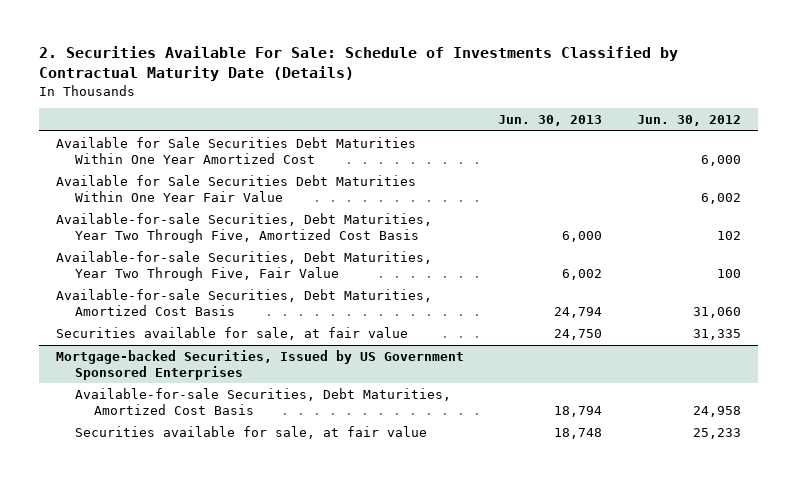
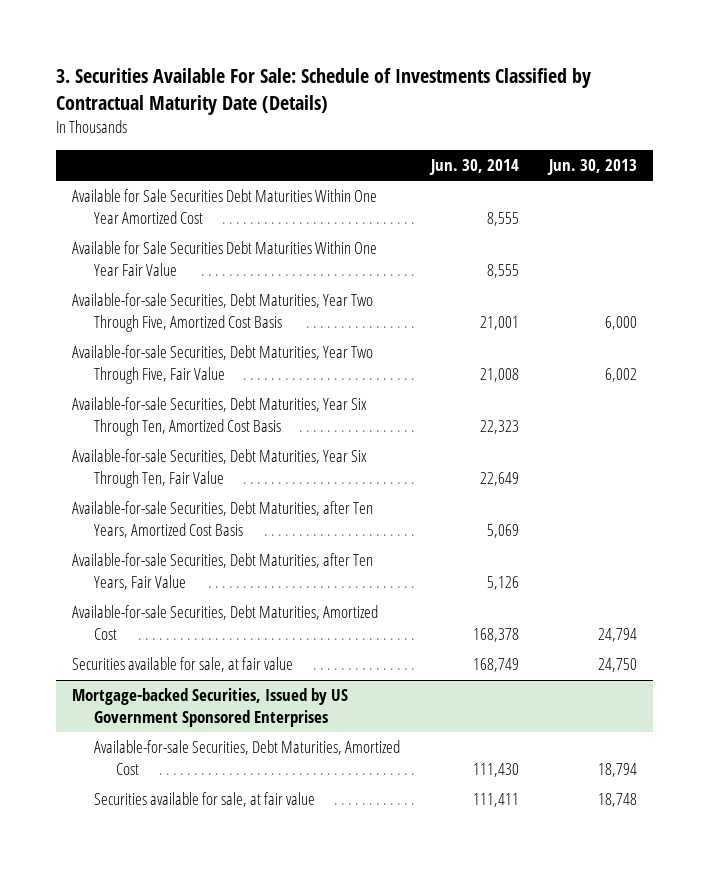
[38,46,678,82] 2. Securities Available For Sale: Schedule of Investments Classified by Contractual Maturity Date (Details) -> [56,67,592,115] 3. Securities Available For Sale: Schedule of Investments Classified by Contractual Maturity Date (Details)
[636,115,741,127] Jun. 30, 2012 -> none
none -> [428,159,519,176] Jun. 30, 2014
none -> [71,397,367,436] Available-for-sale Securities, Debt Maturities, Year Six Through Ten, Amortized Cost Basis
none -> [71,449,367,488] Available-for-sale Securities, Debt Maturities, Year Six Through Ten, Fair Value
none -> [71,501,373,538] Available-for-sale Securities, Debt Maturities, after Ten Years, Amortized Cost Basis
none -> [71,553,373,590] Available-for-sale Securities, Debt Maturities, after Ten Years, Fair Value
[55,288,432,316] Available-for-sale Securities, Debt Maturities, Amortized Cost Basis -> [71,605,378,640] Available-for-sale Securities, Debt Maturities, Amortized Cost
[75,387,452,415] Available-for-sale Securities, Debt Maturities, Amortized Cost Basis -> [93,740,400,775] Available-for-sale Securities, Debt Maturities, Amortized Cost

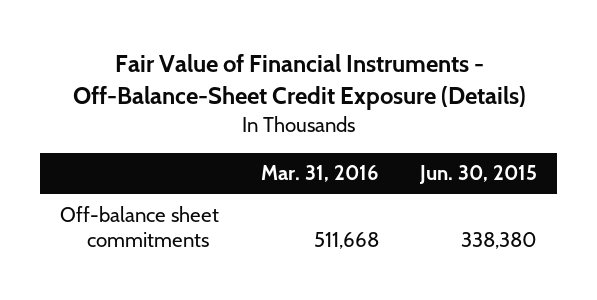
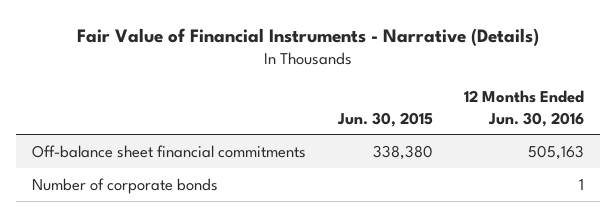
[72,53,526,111] Fair Value of Financial Instruments - Off-Balance-Sheet Credit Exposure (Details) -> [77,27,540,46] Fair Value of Financial Instruments - Narrative (Details)
[260,165,379,183] Mar. 31, 2016 -> none
none -> [464,90,585,127] 12 Months Ended Jun. 30, 2016
[60,205,220,248] Off-balance sheet commitments -> [31,144,306,158] Off-balance sheet financial commitments
none -> [31,177,218,194] Number of corporate bonds

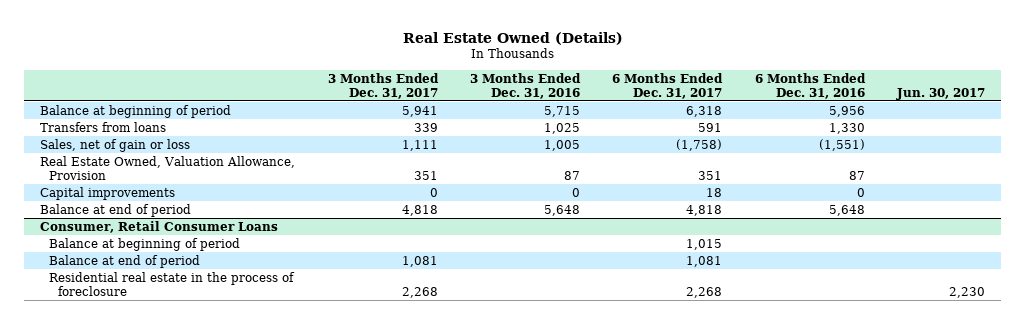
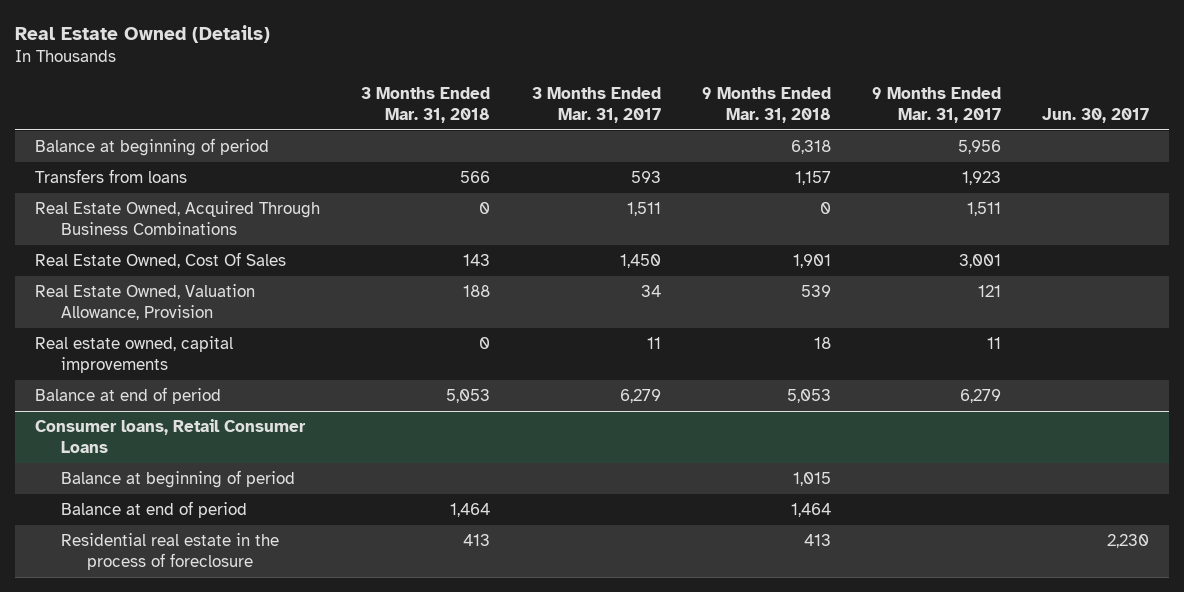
[327,72,439,99] 3 Months Ended Dec. 31, 2017 -> none
[470,72,582,99] 3 Months Ended Dec. 31, 2016 -> none
[612,72,724,99] 6 Months Ended Dec. 31, 2017 -> none
[754,72,866,99] 6 Months Ended Dec. 31, 2016 -> none
none -> [361,87,491,124] 3 Months Ended Mar. 31, 2018
none -> [531,87,661,124] 3 Months Ended Mar. 31, 2017
none -> [701,87,831,124] 9 Months Ended Mar. 31, 2018
none -> [871,87,1001,124] 9 Months Ended Mar. 31, 2017
none -> [35,200,321,235] Real Estate Owned, Acquired Through Business Combinations
[40,138,191,152] Sales, net of gain or loss -> [35,251,287,268] Real Estate Owned, Cost Of Sales
[40,186,176,200] Capital improvements -> [35,335,234,373] Real estate owned, capital improvements
[40,220,279,233] Consumer, Retail Consumer Loans -> [35,418,307,453] Consumer loans, Retail Consumer Loans

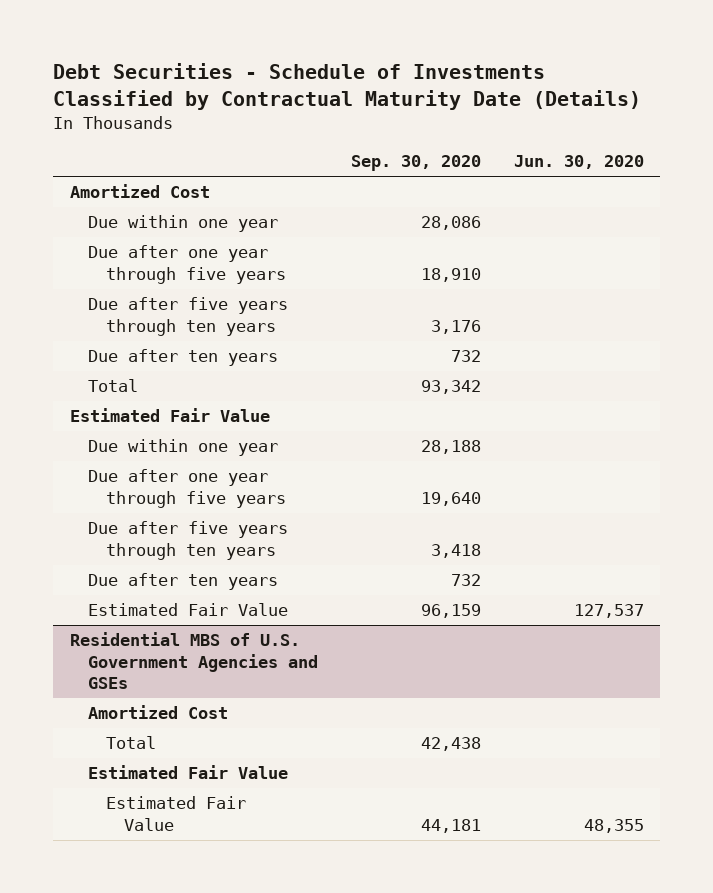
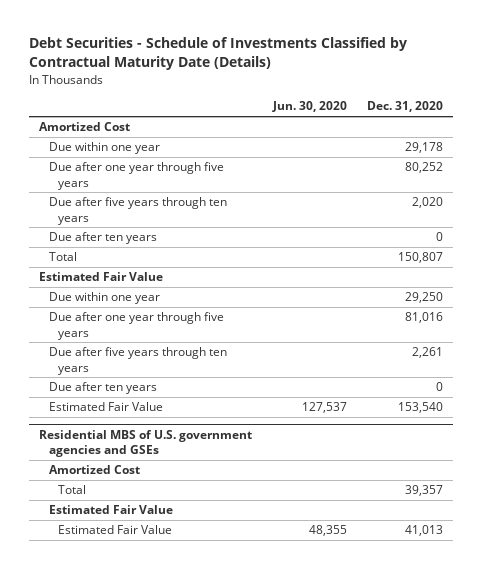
[350,155,481,172] Sep. 30, 2020 -> none
none -> [366,101,443,113] Dec. 31, 2020
[69,632,318,690] Residential MBS of U.S. Government Agencies and GSEs -> [39,430,253,458] Residential MBS of U.S. government agencies and GSEs

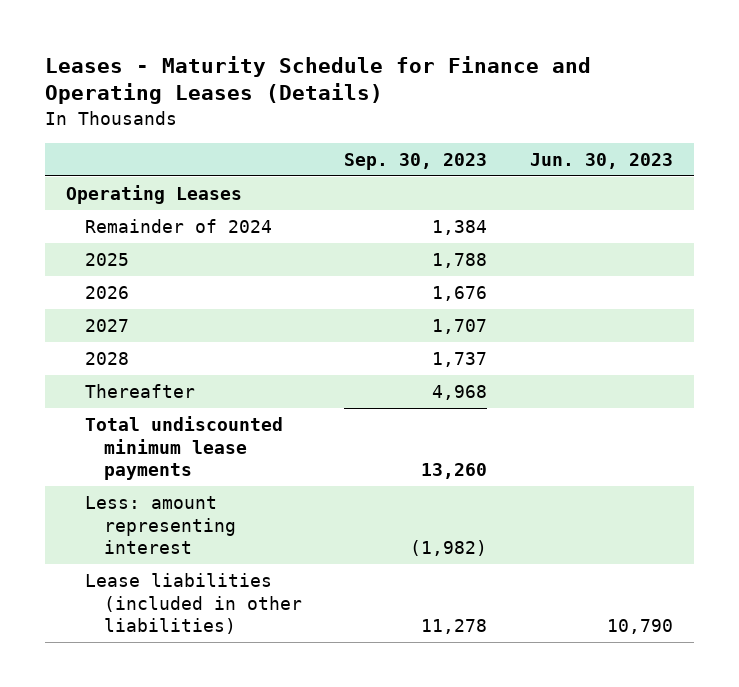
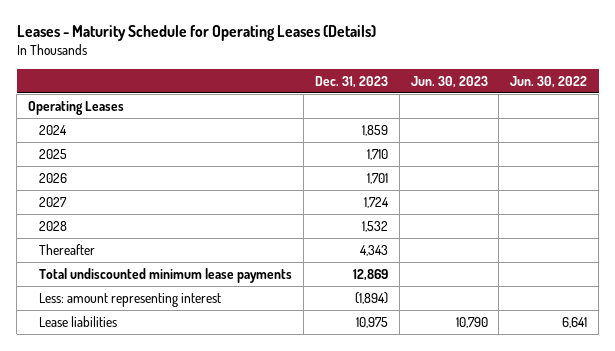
[44,55,591,105] Leases - Maturity Schedule for Finance and Operating Leases (Details) -> [16,25,376,42] Leases - Maturity Schedule for Operating Leases (Details)
[344,152,488,170] Sep. 30, 2023 -> none
none -> [314,75,388,88] Dec. 31, 2023
none -> [510,75,588,88] Jun. 30, 2022
[84,219,272,234] Remainder of 2024 -> none
none -> [39,125,68,136] 2024
[84,573,302,635] Lease liabilities (included in other liabilities) -> [39,316,118,328] Lease liabilities

